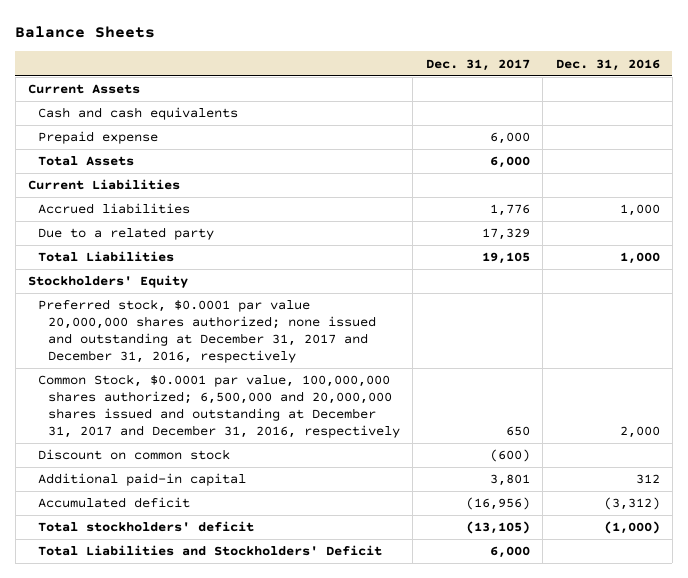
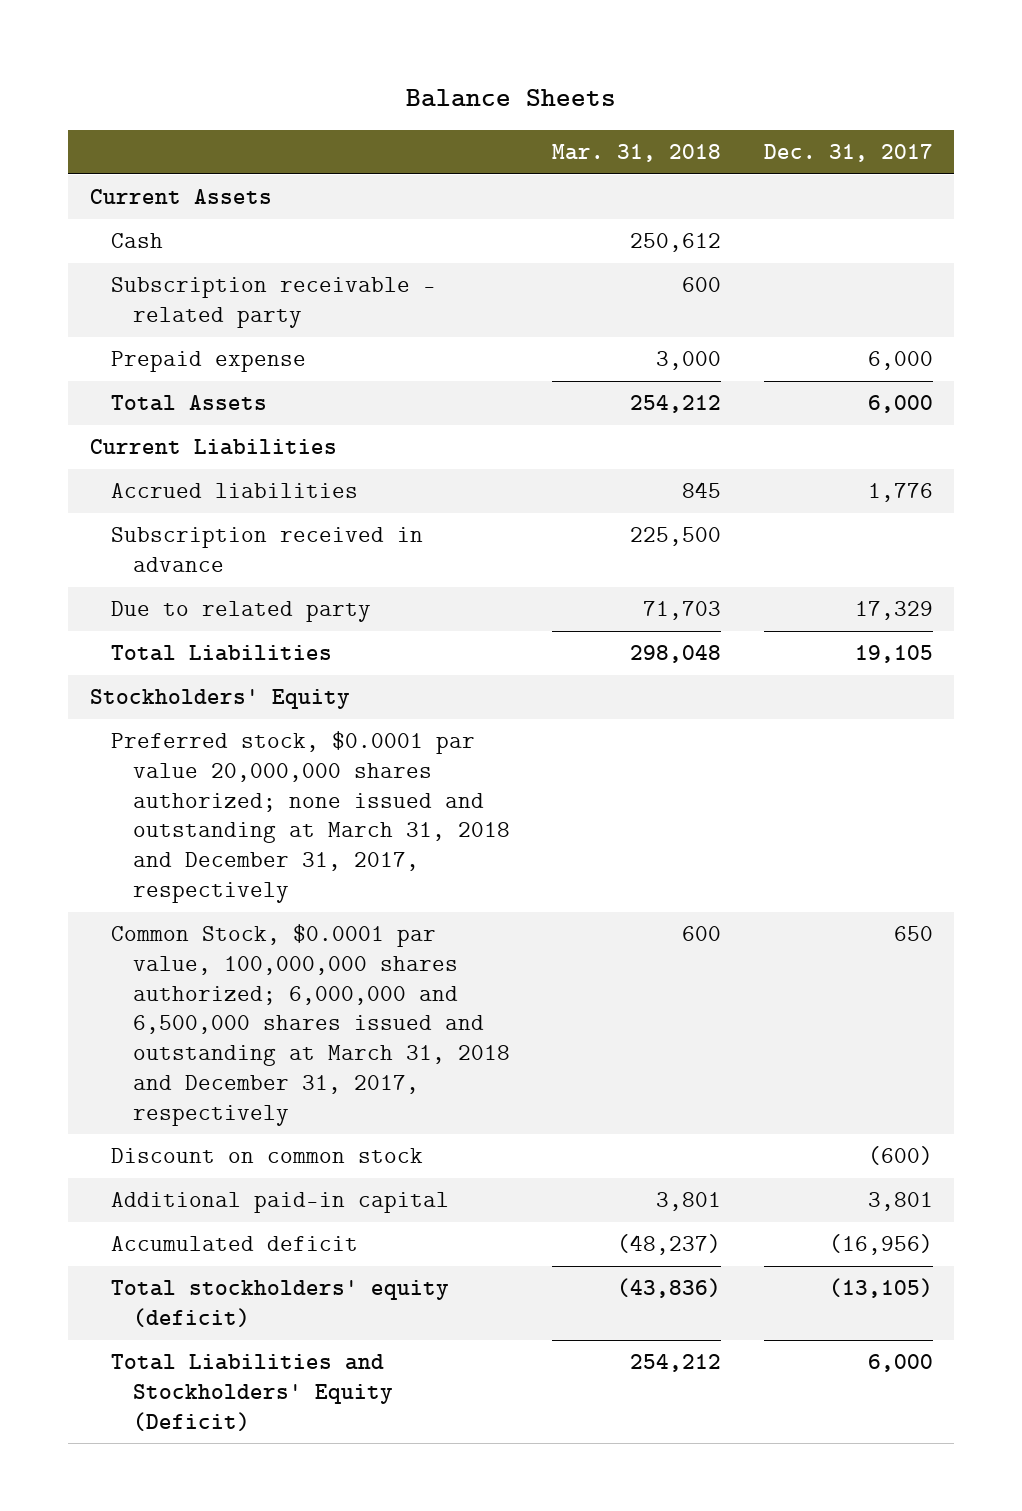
[555,58,660,71] Dec. 31, 2016 -> none
none -> [552,144,722,163] Mar. 31, 2018
[38,107,239,121] Cash and cash equivalents -> none
none -> [111,233,164,249] Cash
none -> [111,277,437,329] Subscription receivable - related party
none -> [111,527,424,573] Subscription received in advance
[38,227,215,241] Due to a related party -> [111,601,372,623] Due to related party
[38,299,377,363] Preferred stock, $0.0001 par value 20,000,000 shares authorized; none issued and outstanding at December 31, 2017 and December 31, 2016, respectively -> [111,731,510,903] Preferred stock, $0.0001 par value 20,000,000 shares authorized; none issued and outstanding at March 31, 2018 and December 31, 2017, respectively
[38,374,401,438] Common Stock, $0.0001 par value, 100,000,000 shares authorized; 6,500,000 and 20,000,000 shares issued and outstanding at December 31, 2017 and December 31, 2016, respectively -> [111,924,510,1126] Common Stock, $0.0001 par value, 100,000,000 shares authorized; 6,000,000 and 6,500,000 shares issued and outstanding at March 31, 2018 and December 31, 2017, respectively
[38,521,255,533] Total stockholders' deficit -> [111,1280,450,1328] Total stockholders' equity (deficit)
[38,545,383,557] Total Liabilities and Stockholders' Deficit -> [111,1354,393,1431] Total Liabilities and Stockholders' Equity (Deficit)

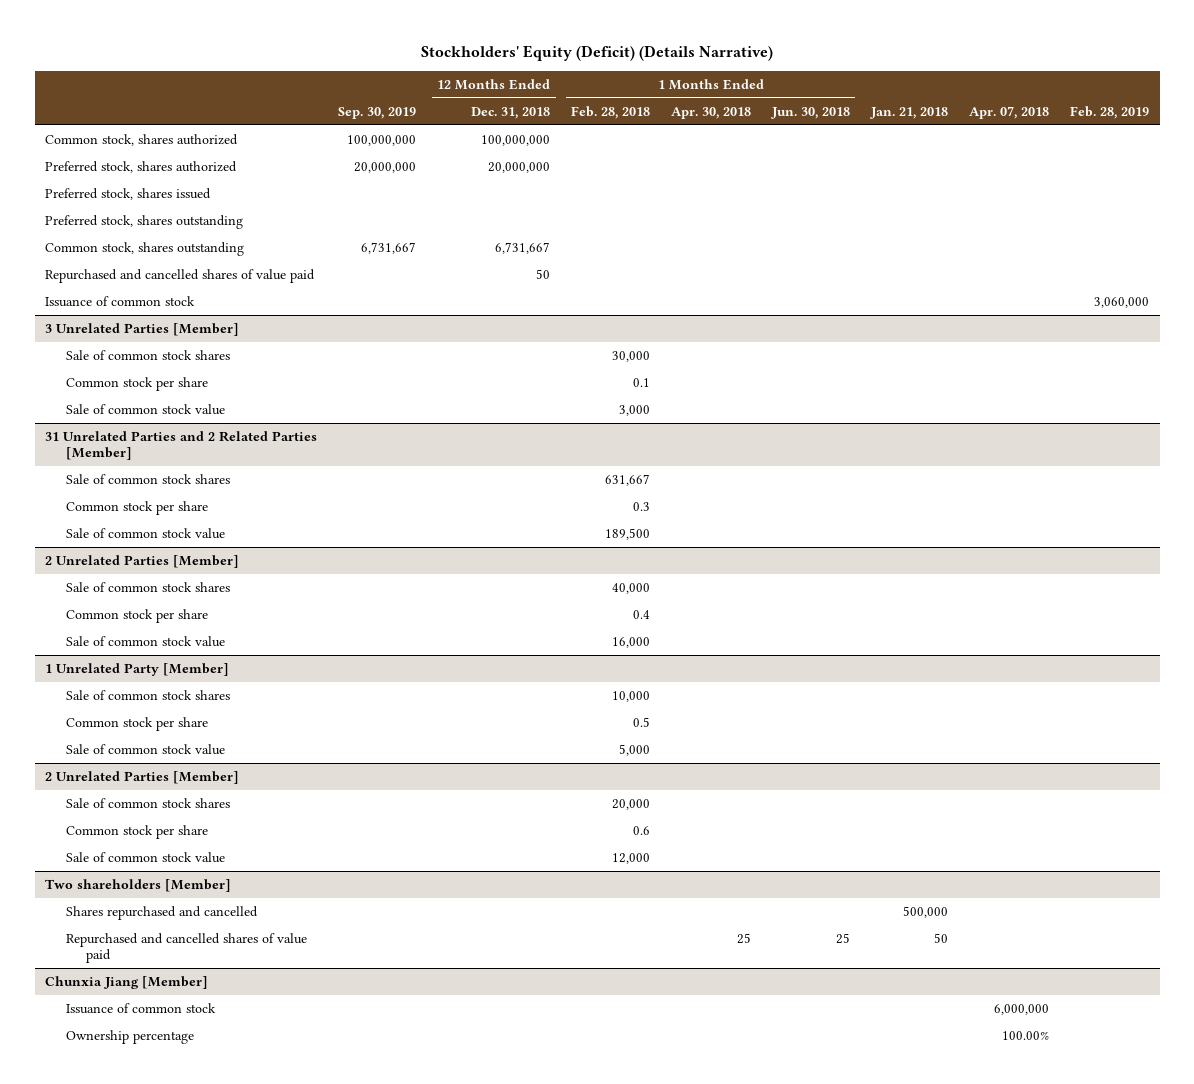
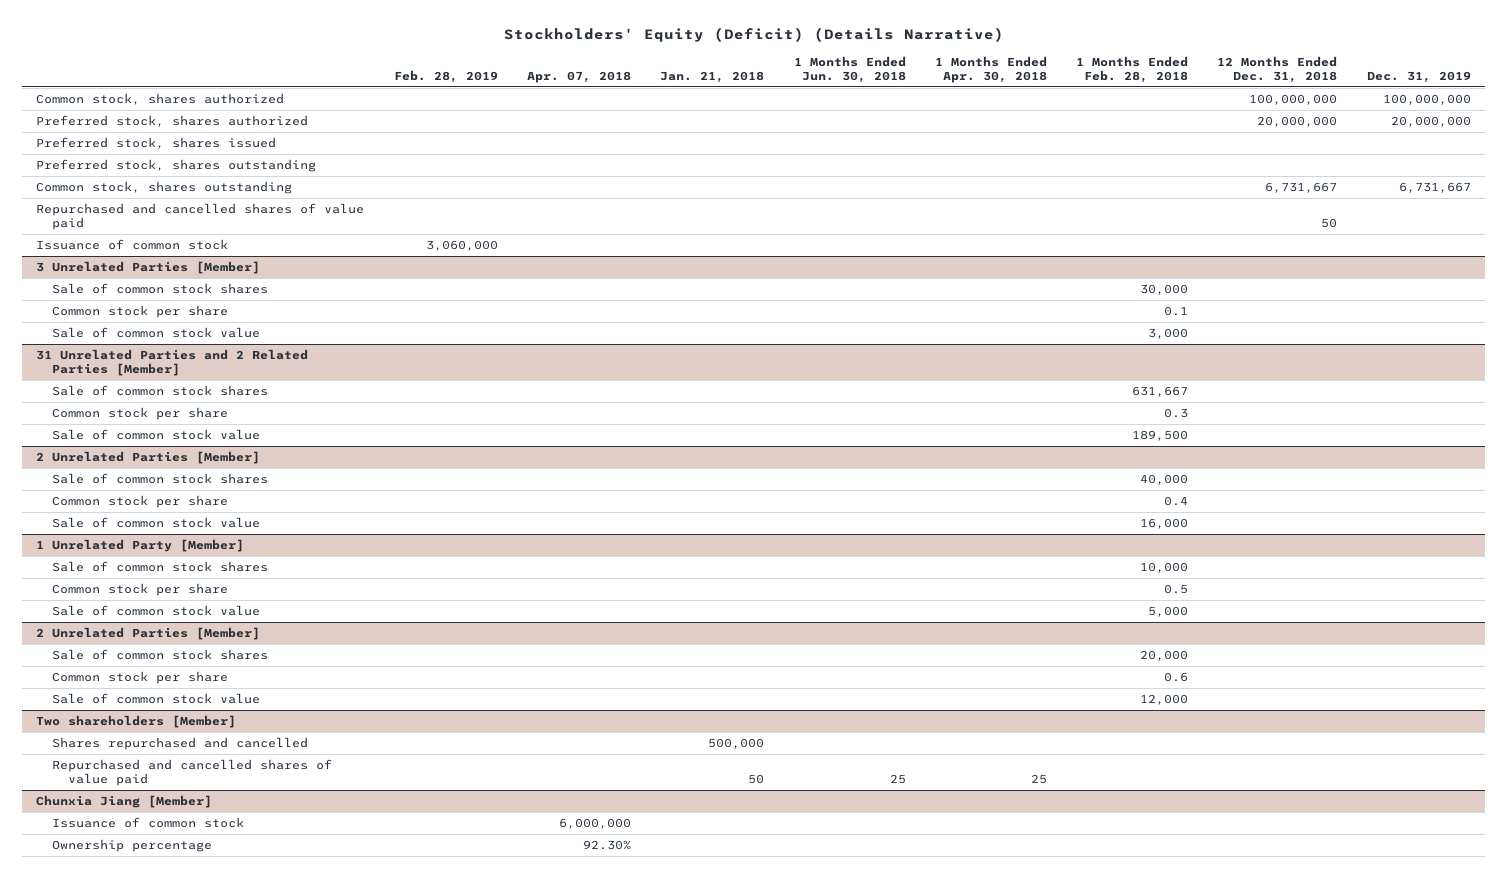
[338,106,417,119] Sep. 30, 2019 -> none
none -> [1366,71,1471,84] Dec. 31, 2019
[1002,1031,1050,1041] 100.00% -> [582,840,631,851] 92.30%

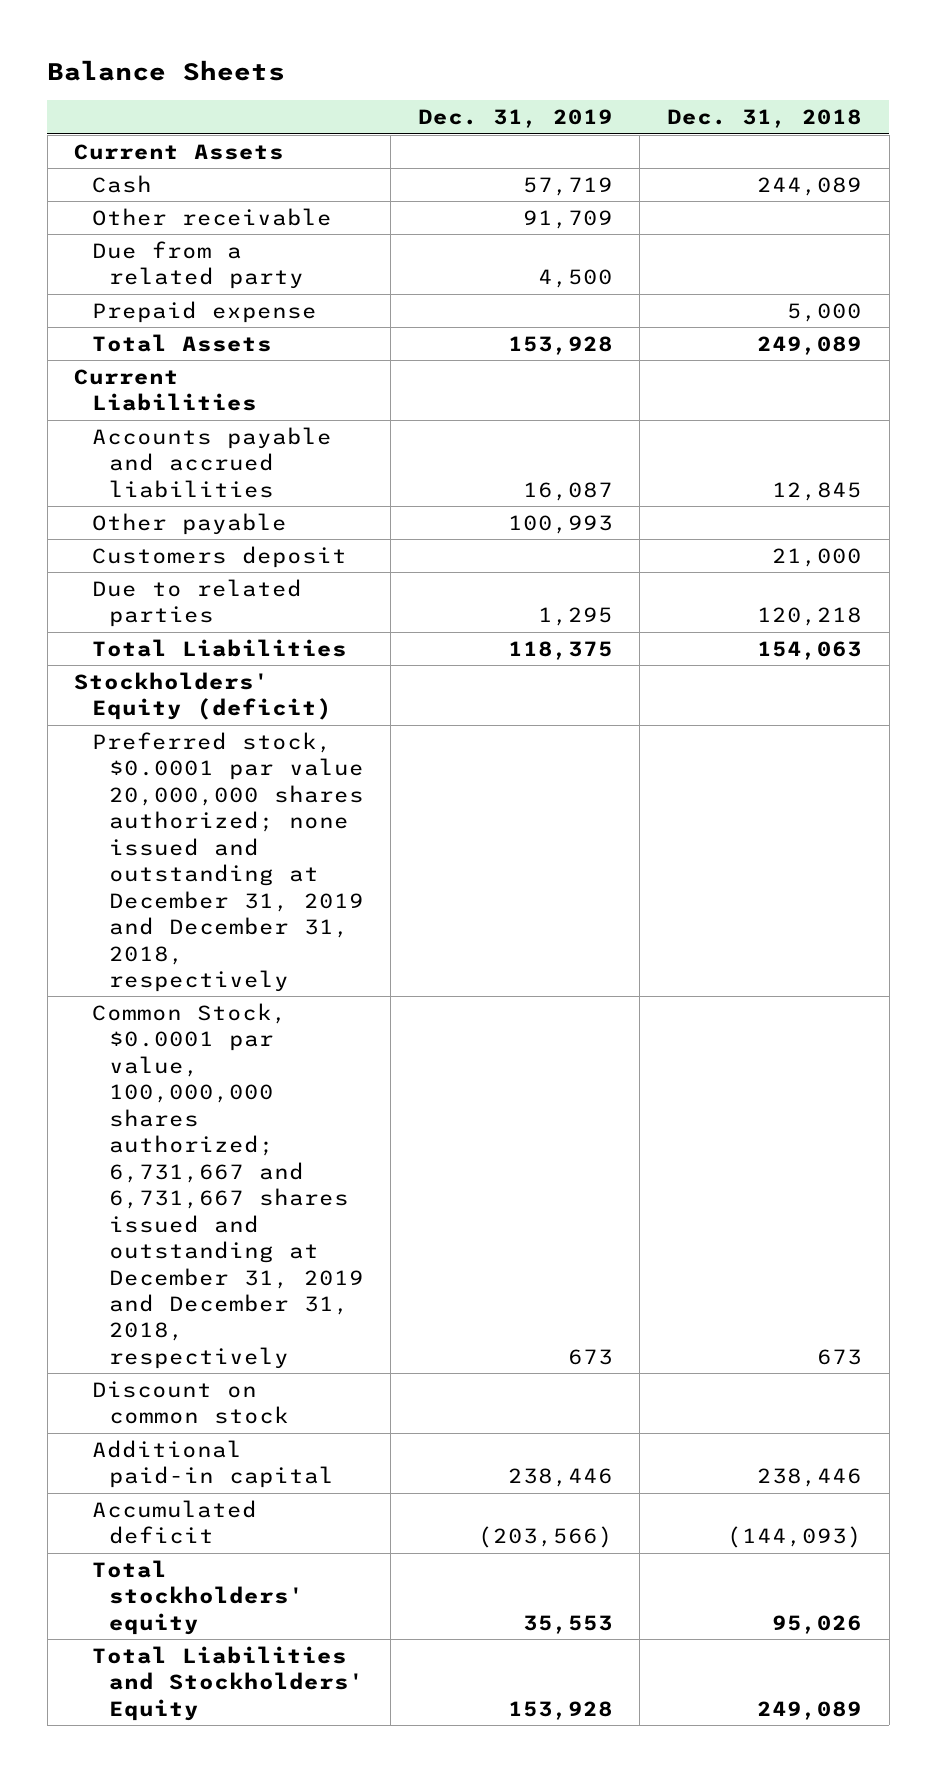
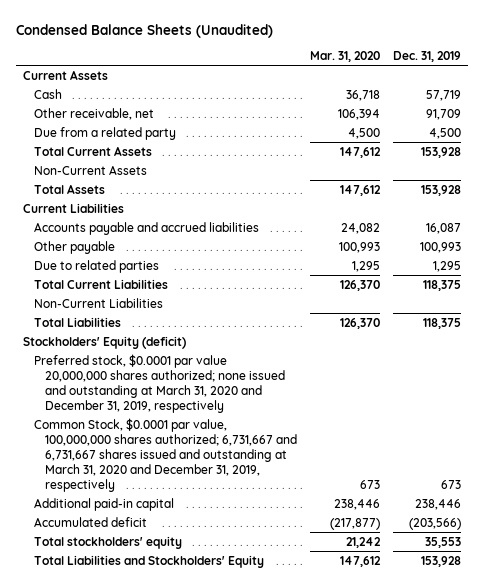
[47,59,286,81] Balance Sheets -> [15,23,273,38] Condensed Balance Sheets (Unaudited)
[666,109,862,129] Dec. 31, 2018 -> none
none -> [309,51,380,63] Mar. 31, 2020
[91,207,332,226] Other receivable -> [33,107,154,120] Other receivable, net
[91,300,317,323] Prepaid expense -> none
none -> [33,145,152,156] Total Current Assets
none -> [33,164,147,175] Non-Current Assets
[91,545,347,568] Customers deposit -> none
none -> [33,278,168,289] Total Current Liabilities
none -> [33,297,163,308] Non-Current Liabilities
[91,1380,289,1425] Discount on common stock -> none
[91,731,364,993] Preferred stock, $0.0001 par value 20,000,000 shares authorized; none issued and outstanding at December 31, 2019 and December 31, 2018, respectively -> [33,353,285,414] Preferred stock, $0.0001 par value 20,000,000 shares authorized; none issued and outstanding at March 31, 2020 and December 31, 2019, respectively
[91,1002,364,1369] Common Stock, $0.0001 par value, 100,000,000 shares authorized; 6,731,667 and 6,731,667 shares issued and outstanding at December 31, 2019 and December 31, 2018, respectively -> [33,417,297,493] Common Stock, $0.0001 par value, 100,000,000 shares authorized; 6,731,667 and 6,731,667 shares issued and outstanding at March 31, 2020 and December 31, 2019, respectively

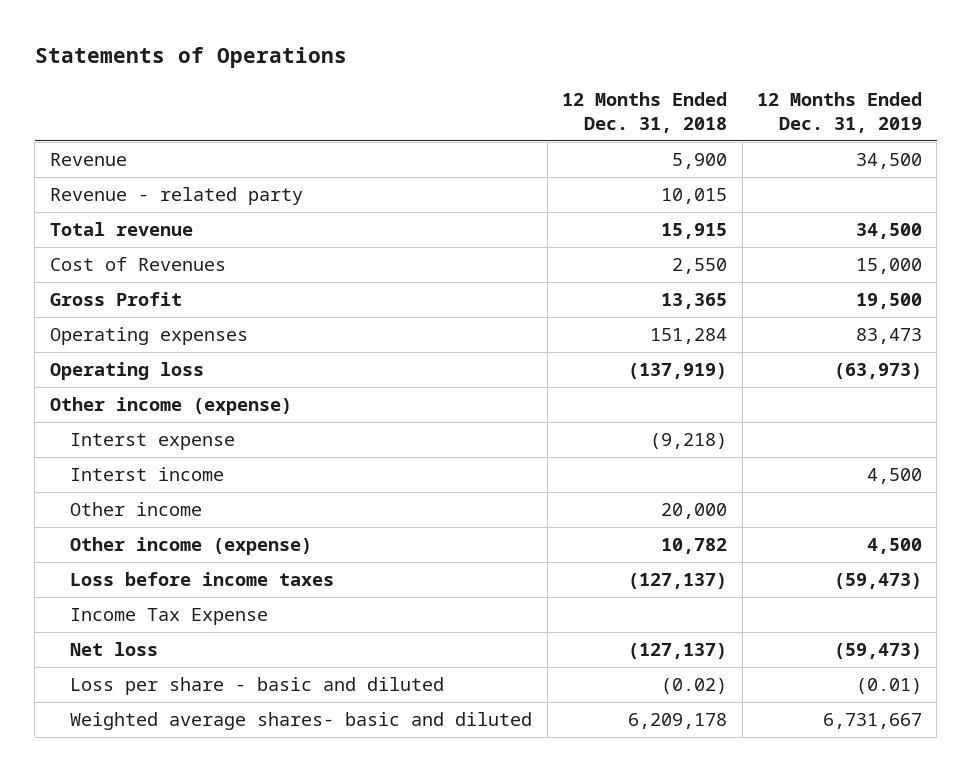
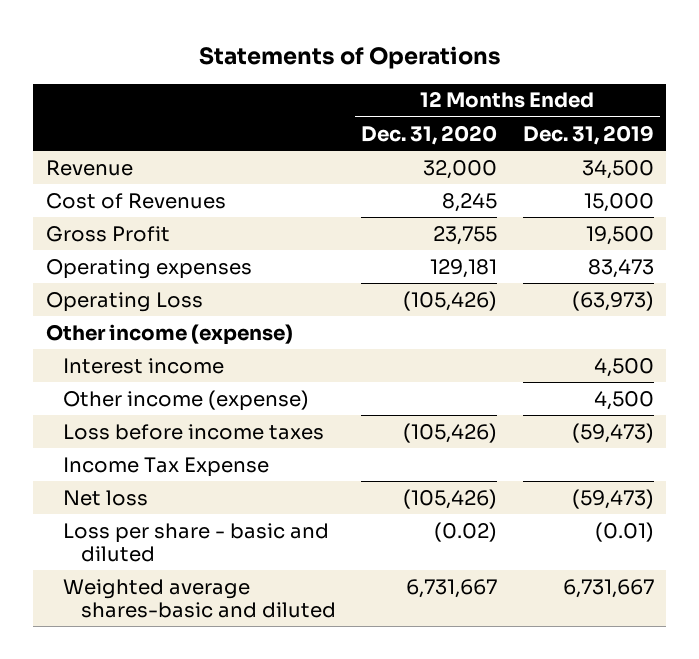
[562,92,728,133] 12 Months Ended Dec. 31, 2018 -> none
none -> [361,124,498,145] Dec. 31, 2020
[49,187,303,206] Revenue - related party -> none
[49,222,193,237] Total revenue -> none
[49,362,204,381] Operating loss -> [45,291,203,312] Operating Loss
[70,433,236,451] Interst expense -> none
[70,502,203,517] Other income -> none
[70,467,225,482] Interst income -> [63,357,225,374] Interest income
[70,712,533,731] Weighted average shares- basic and diluted -> [63,578,336,618] Weighted average shares-basic and diluted

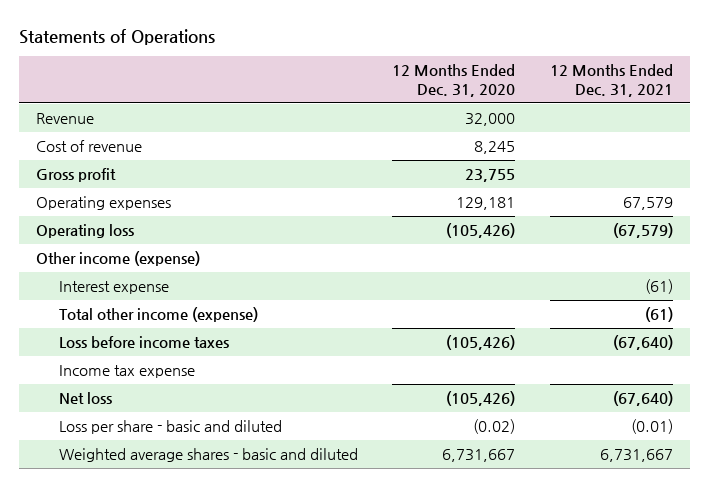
[522,124,654,145] Dec. 31, 2019 -> none
none -> [549,64,673,98] 12 Months Ended Dec. 31, 2021
[45,192,226,209] Cost of Revenues -> [35,139,142,152] Cost of revenue
[45,225,170,242] Gross Profit -> [35,167,116,182] Gross profit
[45,323,293,345] Other income (expense) -> none
[63,357,225,374] Interest income -> none
[45,291,203,312] Operating Loss -> [35,223,134,238] Operating loss
none -> [58,280,169,294] Interest expense
none -> [58,306,258,322] Total other income (expense)
[63,456,270,477] Income Tax Expense -> [58,364,195,378] Income tax expense
[63,578,336,618] Weighted average shares-basic and diluted -> [58,447,358,462] Weighted average shares - basic and diluted

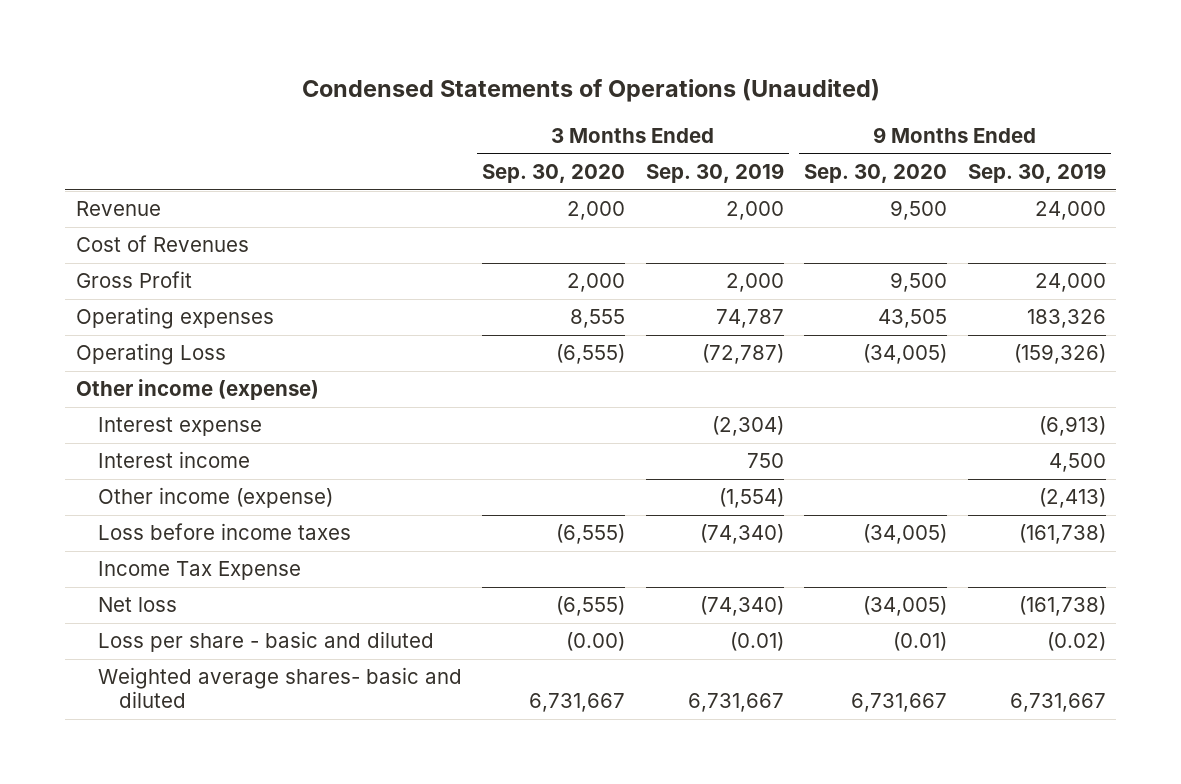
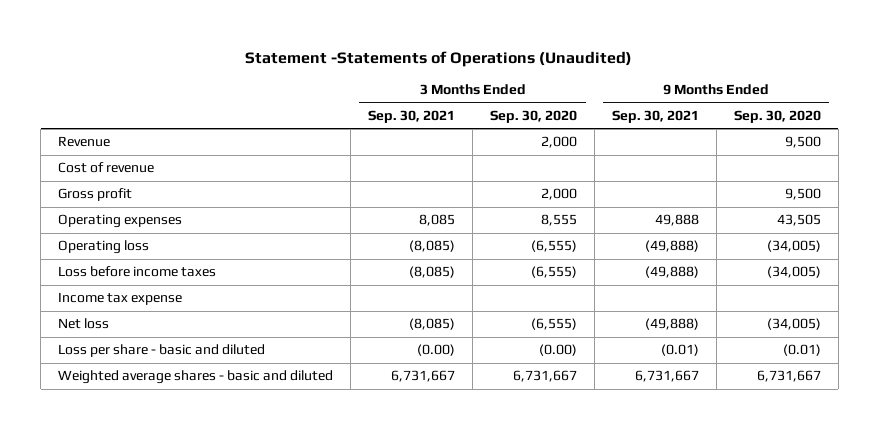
[301,78,880,102] Condensed Statements of Operations (Unaudited) -> [245,50,633,67] Statement -Statements of Operations (Unaudited)
[645,162,784,183] Sep. 30, 2019 -> none
[967,162,1106,183] Sep. 30, 2019 -> none
none -> [368,110,456,124] Sep. 30, 2021
none -> [611,110,699,124] Sep. 30, 2021
[75,235,249,253] Cost of Revenues -> [58,162,155,174] Cost of revenue
[75,271,192,289] Gross Profit -> [58,188,133,202] Gross profit
[75,379,319,401] Other income (expense) -> none
[97,417,262,437] Interest expense -> none
[97,451,250,469] Interest income -> none
[97,487,333,509] Other income (expense) -> none
[75,343,226,366] Operating Loss -> [58,240,150,255] Operating loss
[97,561,301,581] Income Tax Expense -> [58,292,183,306] Income tax expense
[97,667,462,709] Weighted average shares- basic and diluted -> [58,370,334,385] Weighted average shares - basic and diluted

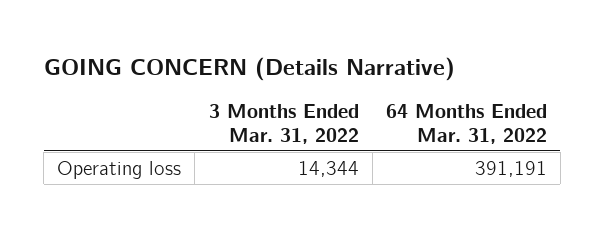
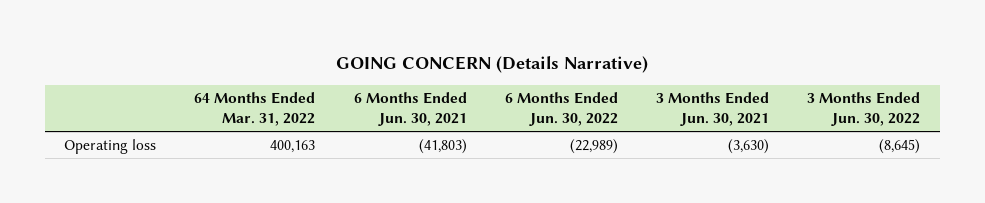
[208,103,359,144] 3 Months Ended Mar. 31, 2022 -> none
none -> [353,92,467,127] 6 Months Ended Jun. 30, 2021
none -> [504,92,618,127] 6 Months Ended Jun. 30, 2022
none -> [656,92,770,127] 3 Months Ended Jun. 30, 2021
none -> [807,92,921,127] 3 Months Ended Jun. 30, 2022
[474,160,547,177] 391,191 -> [270,140,316,154] 400,163

